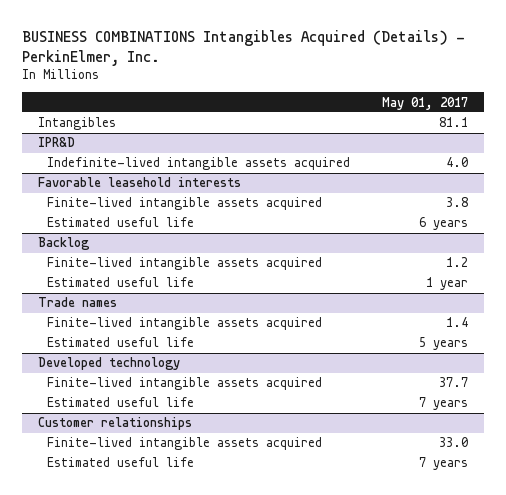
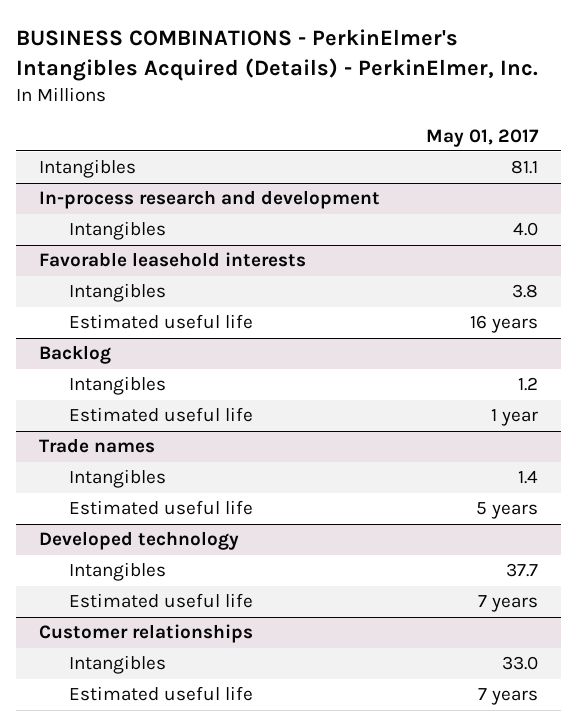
[21,29,465,66] BUSINESS COMBINATIONS Intangibles Acquired (Details) - PerkinElmer, Inc. -> [15,29,538,82] BUSINESS COMBINATIONS - PerkinElmer's Intangibles Acquired (Details) - PerkinElmer, Inc.
[47,157,351,171] Indefinite-lived intangible assets acquired -> none
[37,137,75,148] IPR&D -> [38,190,380,210] In-process research and development
none -> [69,221,167,241] Intangibles
[47,197,323,211] Finite-lived intangible assets acquired -> none
none -> [69,283,167,303] Intangibles
[419,217,469,231] 6 years -> [469,315,538,334] 16 years
[47,257,323,271] Finite-lived intangible assets acquired -> none
none -> [69,376,167,396] Intangibles
[47,317,323,331] Finite-lived intangible assets acquired -> none
none -> [69,469,167,489] Intangibles
[47,377,323,391] Finite-lived intangible assets acquired -> [69,562,167,582] Intangibles
[47,437,323,451] Finite-lived intangible assets acquired -> none
none -> [69,655,167,675] Intangibles

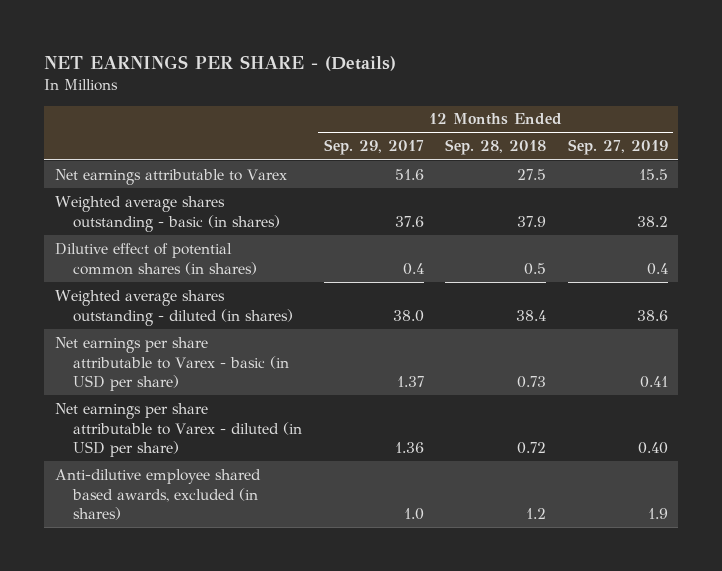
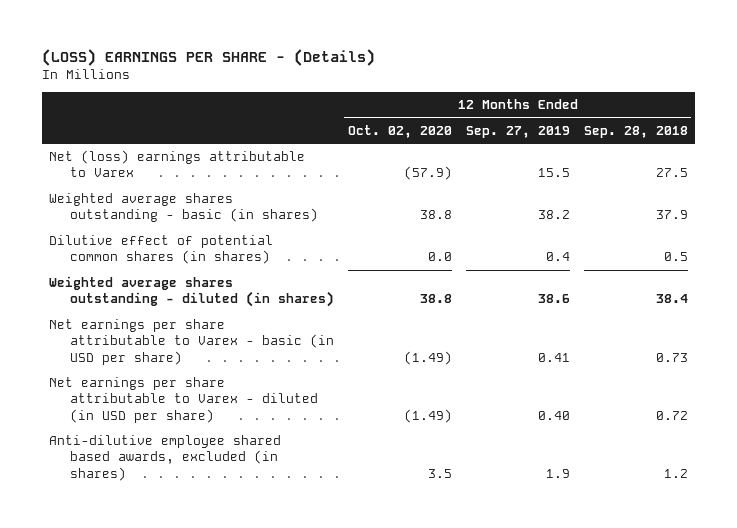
[44,54,397,71] NET EARNINGS PER SHARE - (Details) -> [42,48,376,66] (LOSS) EARNINGS PER SHARE - (Details)
[323,139,424,156] Sep. 29, 2017 -> none
none -> [347,124,452,138] Oct. 02, 2020
[54,168,287,185] Net earnings attributable to Varex -> [49,150,306,178] Net (loss) earnings attributable to Varex

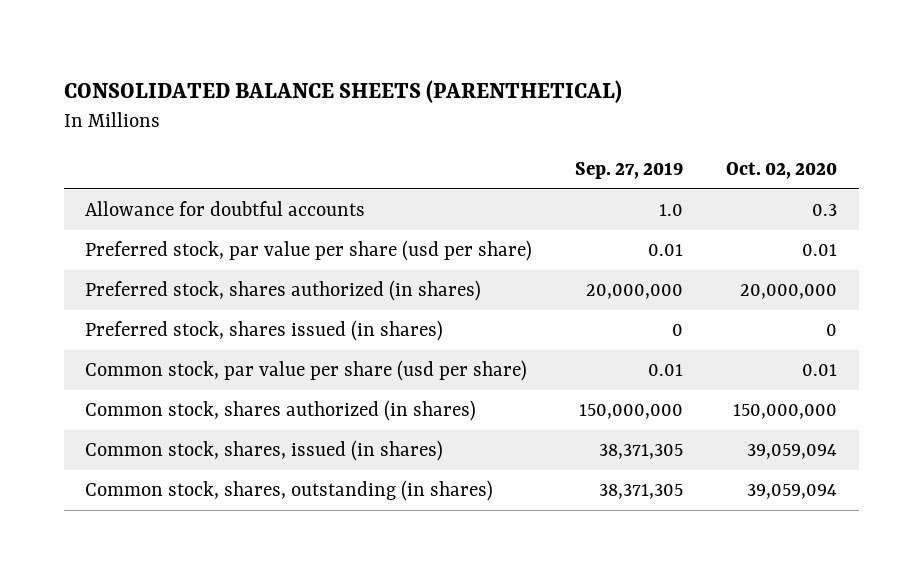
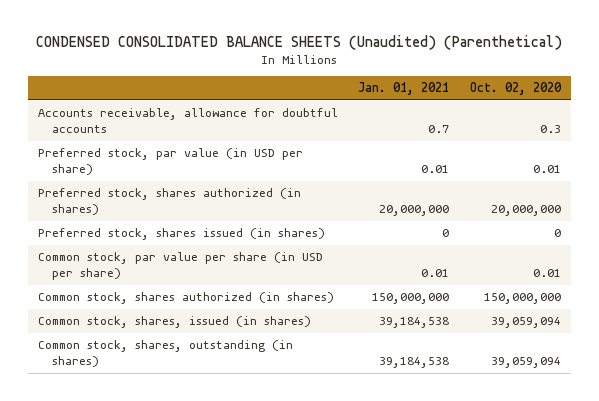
[63,79,622,103] CONSOLIDATED BALANCE SHEETS (PARENTHETICAL) -> [36,34,563,50] CONDENSED CONSOLIDATED BALANCE SHEETS (Unaudited) (Parenthetical)
[575,161,684,179] Sep. 27, 2019 -> none
none -> [358,82,450,96] Jan. 01, 2021
[85,201,366,217] Allowance for doubtful accounts -> [37,108,338,133] Accounts receivable, allowance for doubtful accounts
[85,240,533,262] Preferred stock, par value per share (usd per share) -> [37,148,303,175] Preferred stock, par value (in USD per share)
[85,360,528,382] Common stock, par value per share (usd per share) -> [37,252,323,280] Common stock, par value per share (in USD per share)

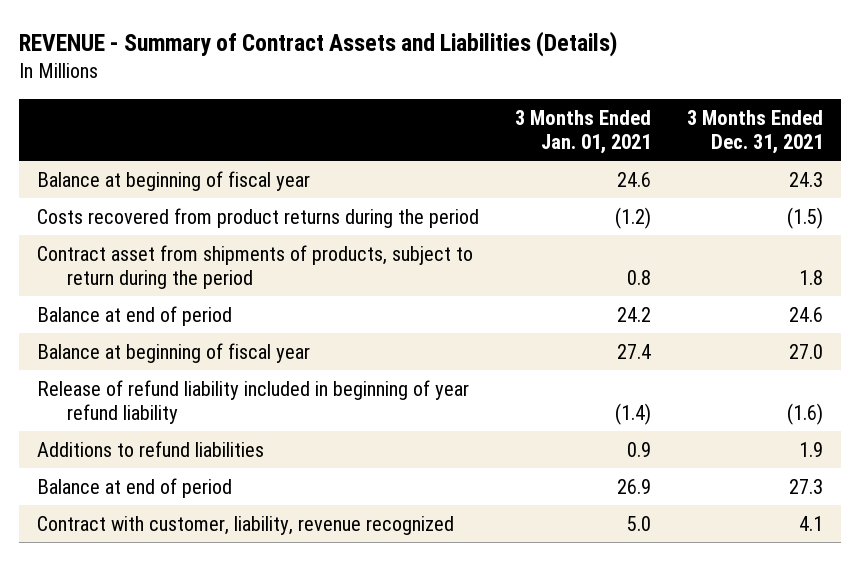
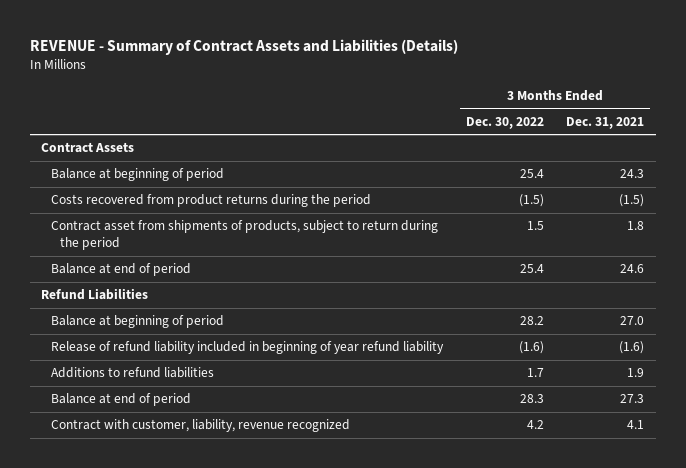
[514,109,651,154] 3 Months Ended Jan. 01, 2021 -> none
none -> [465,116,544,129] Dec. 30, 2022
none -> [41,142,135,154] Contract Assets
[36,170,310,191] Balance at beginning of fiscal year -> [50,168,224,182] Balance at beginning of period
none -> [41,288,149,301] Refund Liabilities
[36,342,310,363] Balance at beginning of fiscal year -> [50,315,224,329] Balance at beginning of period

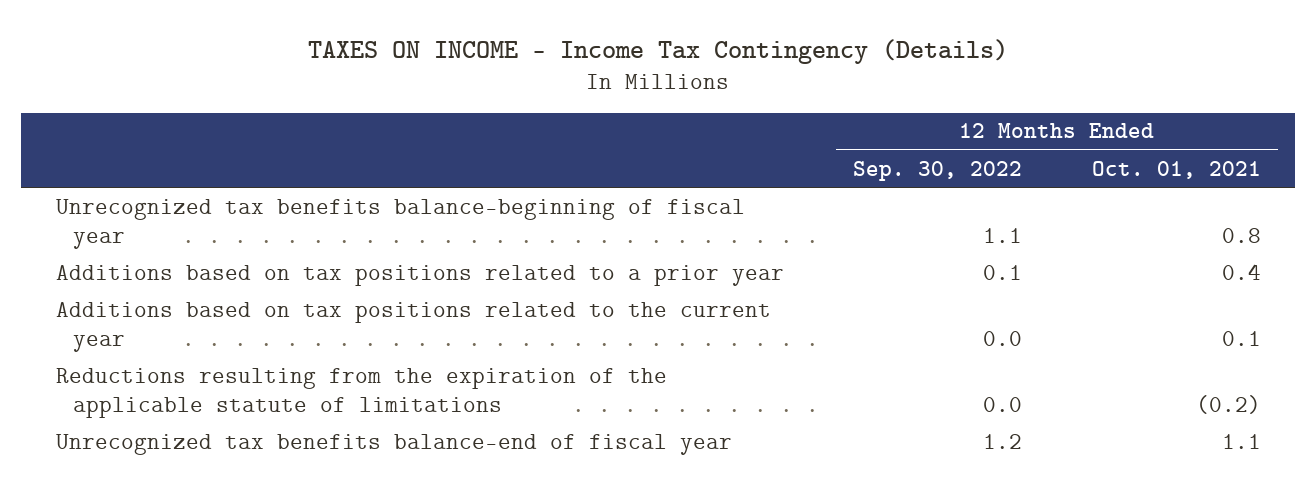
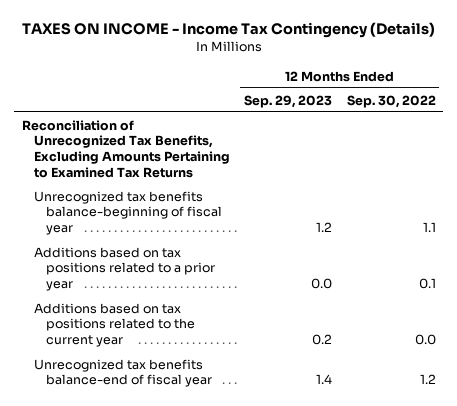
[1091,160,1261,179] Oct. 01, 2021 -> none
none -> [244,94,333,108] Sep. 29, 2023
none -> [21,119,230,179] Reconciliation of Unrecognized Tax Benefits, Excluding Amounts Pertaining to Examined Tax Returns
[55,367,667,418] Reductions resulting from the expiration of the applicable statute of limitations -> none

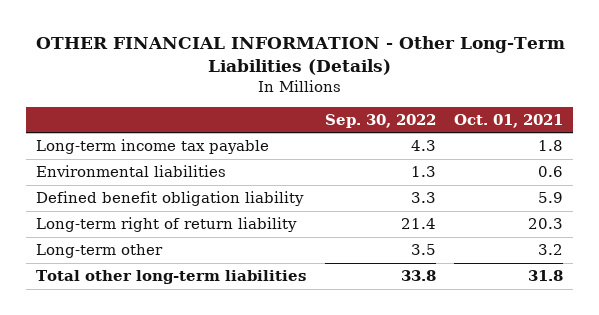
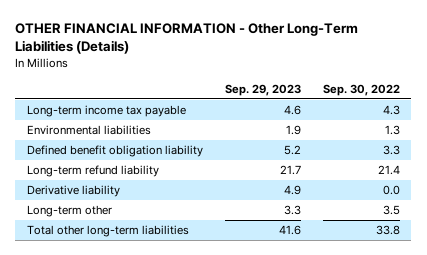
[454,113,564,128] Oct. 01, 2021 -> none
none -> [224,83,301,96] Sep. 29, 2023
[35,217,297,233] Long-term right of return liability -> [26,165,159,178] Long-term refund liability
none -> [26,185,120,198] Derivative liability

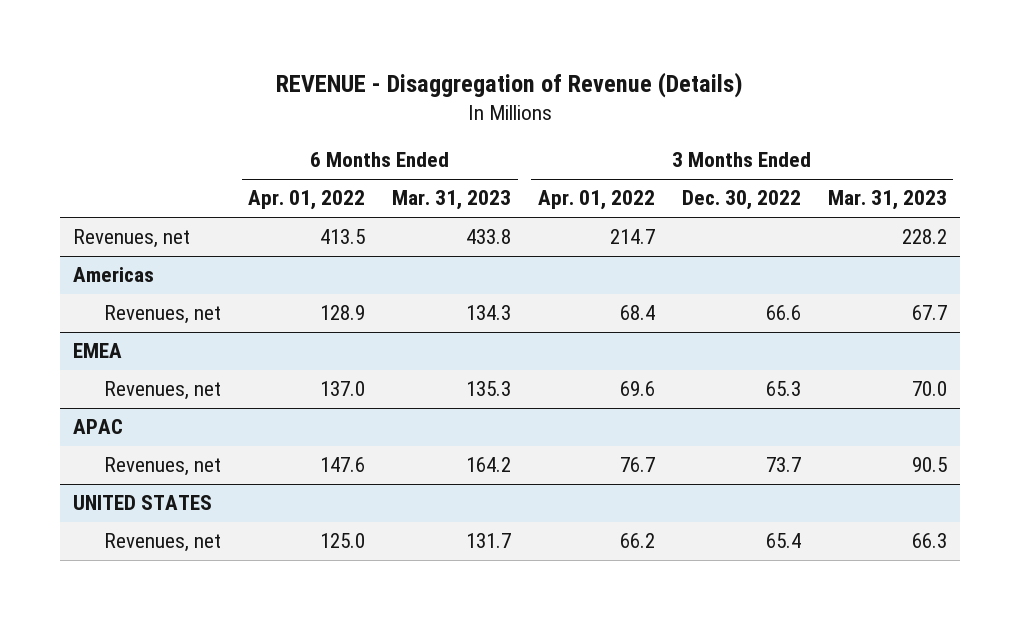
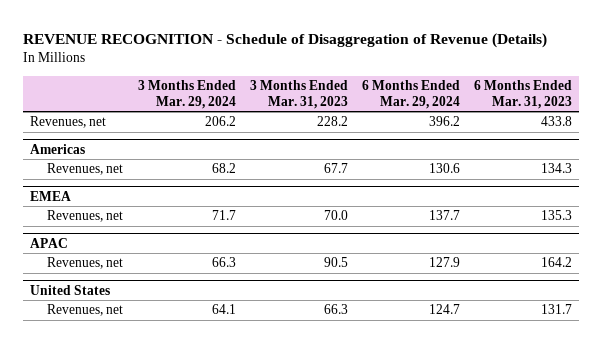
[275,72,743,99] REVENUE - Disaggregation of Revenue (Details) -> [23,33,548,49] REVENUE RECOGNITION - Schedule of Disaggregation of Revenue (Details)
[248,190,366,211] Apr. 01, 2022 -> none
[538,190,656,211] Apr. 01, 2022 -> none
[681,190,801,211] Dec. 30, 2022 -> none
none -> [137,80,236,110] 3 Months Ended Mar. 29, 2024
none -> [361,80,460,110] 6 Months Ended Mar. 29, 2024
[73,495,213,511] UNITED STATES -> [30,285,111,296] United States

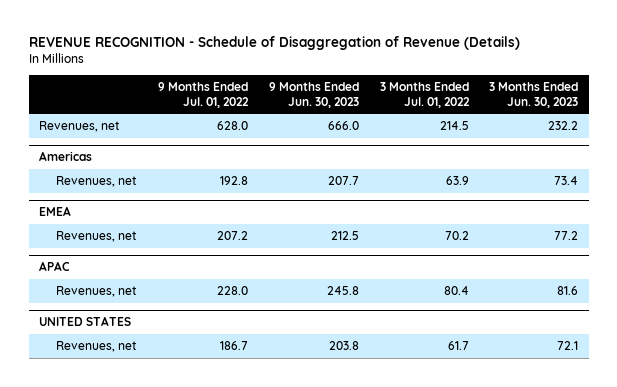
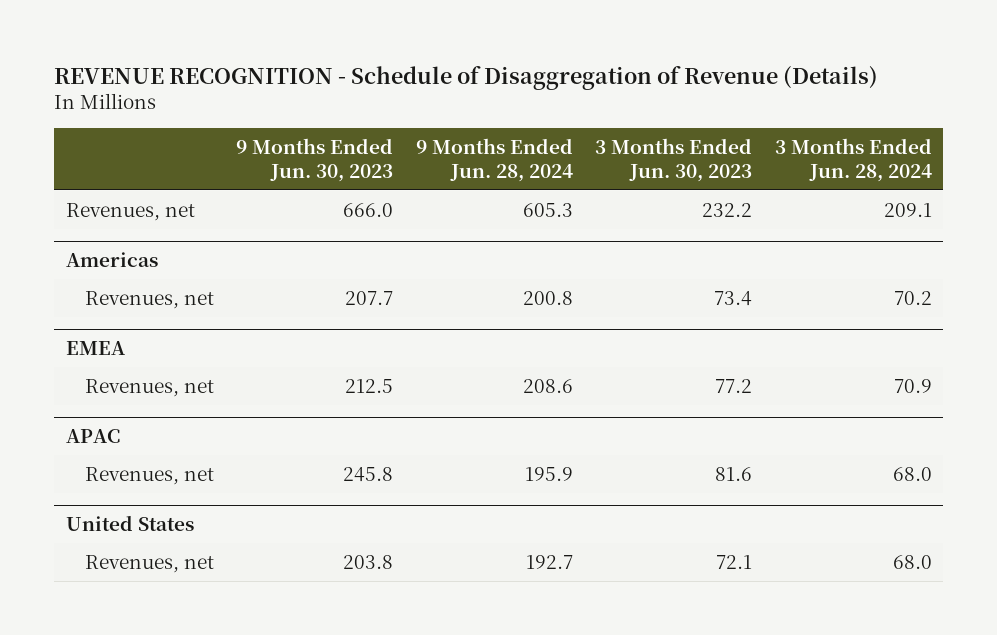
[158,82,250,108] 9 Months Ended Jul. 01, 2022 -> none
[379,82,470,108] 3 Months Ended Jul. 01, 2022 -> none
none -> [415,137,573,183] 9 Months Ended Jun. 28, 2024
none -> [774,137,932,183] 3 Months Ended Jun. 28, 2024
[39,316,132,327] UNITED STATES -> [65,514,194,531] United States

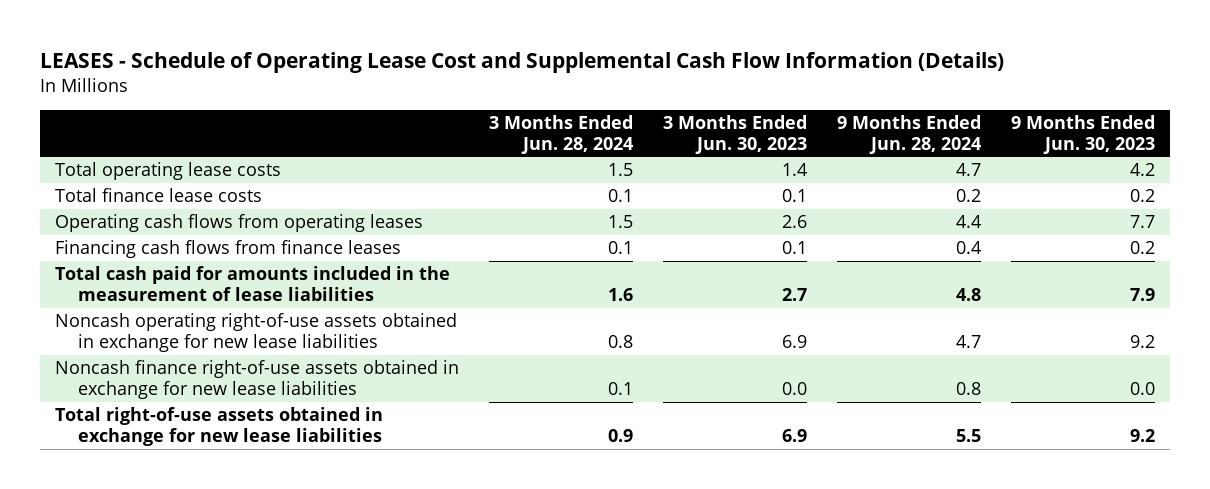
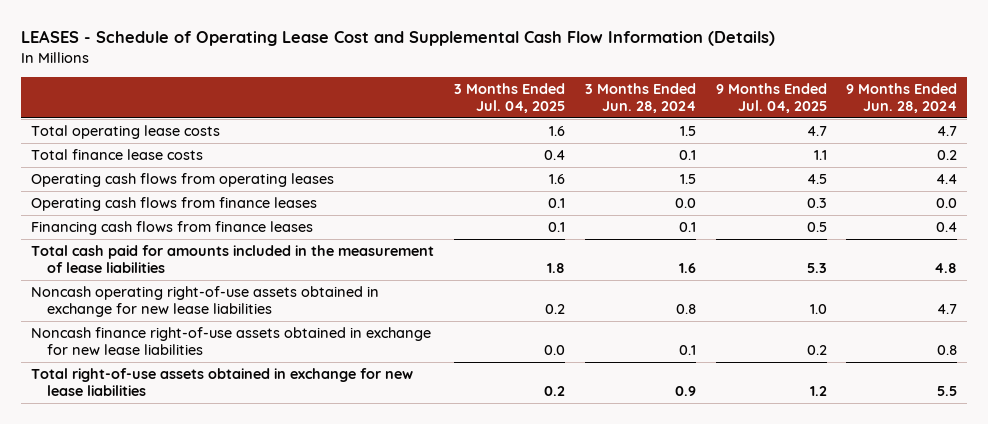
[663,114,808,154] 3 Months Ended Jun. 30, 2023 -> none
[1010,114,1155,154] 9 Months Ended Jun. 30, 2023 -> none
none -> [453,83,565,113] 3 Months Ended Jul. 04, 2025
none -> [715,83,827,113] 9 Months Ended Jul. 04, 2025
none -> [30,197,317,212] Operating cash flows from finance leases

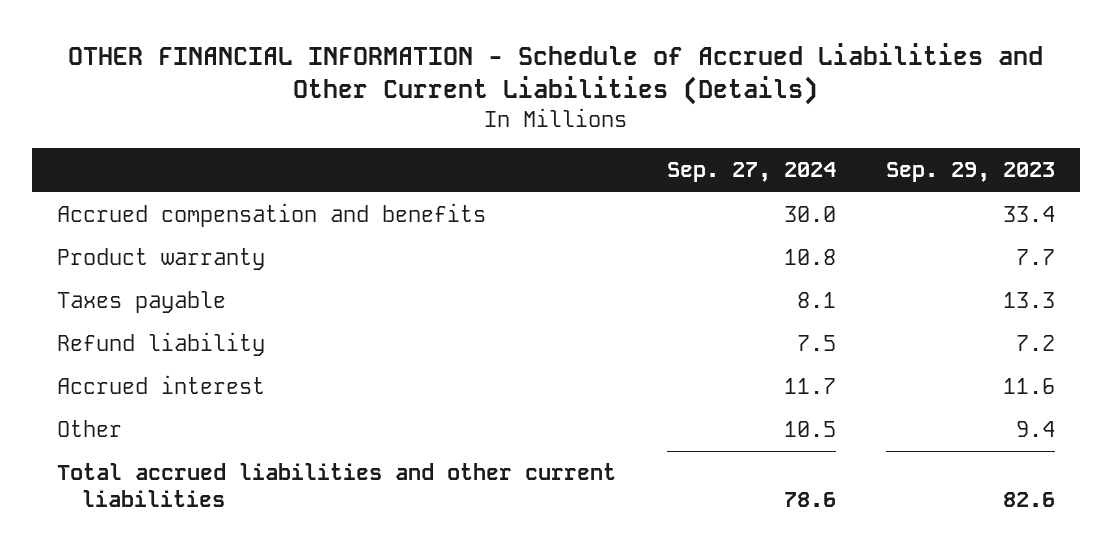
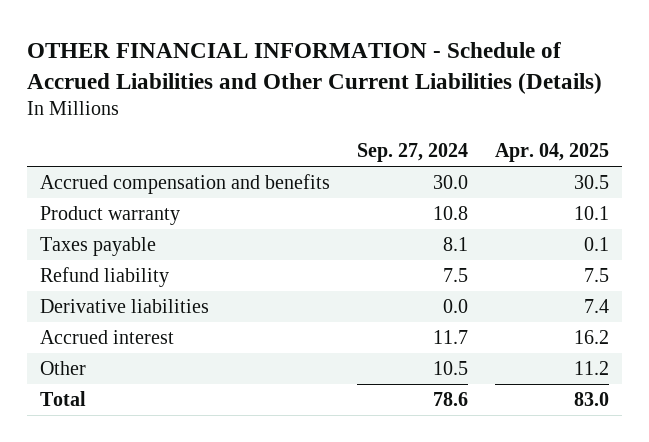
[886,162,1056,183] Sep. 29, 2023 -> none
none -> [494,143,609,163] Apr. 04, 2025
none -> [40,298,210,313] Derivative liabilities
[57,463,617,508] Total accrued liabilities and other current liabilities -> [40,390,87,406] Total

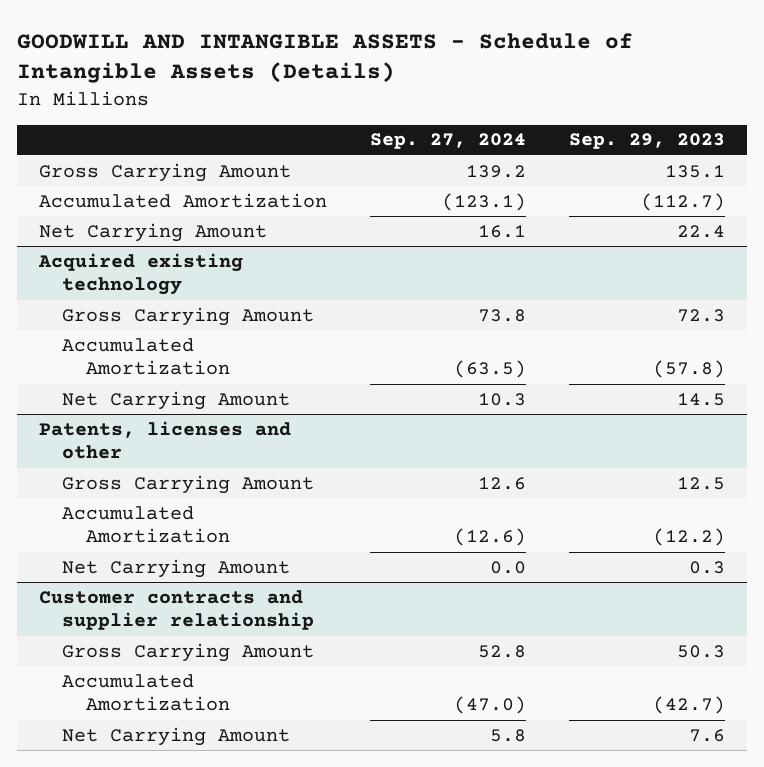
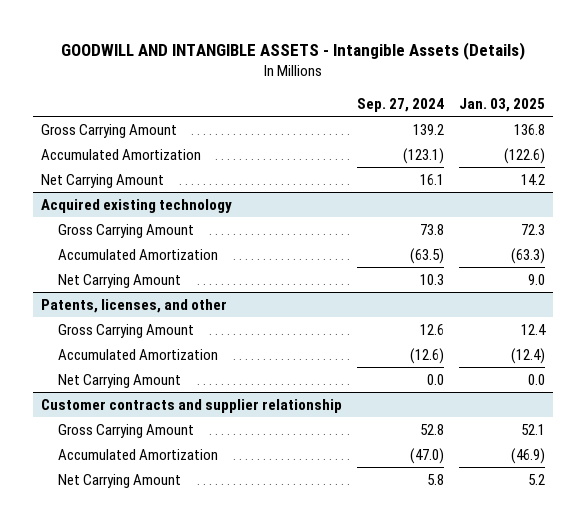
[16,32,633,84] GOODWILL AND INTANGIBLE ASSETS - Schedule of Intangible Assets (Details) -> [61,42,526,61] GOODWILL AND INTANGIBLE ASSETS - Intangible Assets (Details)
[569,133,726,150] Sep. 29, 2023 -> none
none -> [459,97,546,112] Jan. 03, 2025
[38,420,291,460] Patents, licenses and other -> [40,298,227,313] Patents, licenses, and other

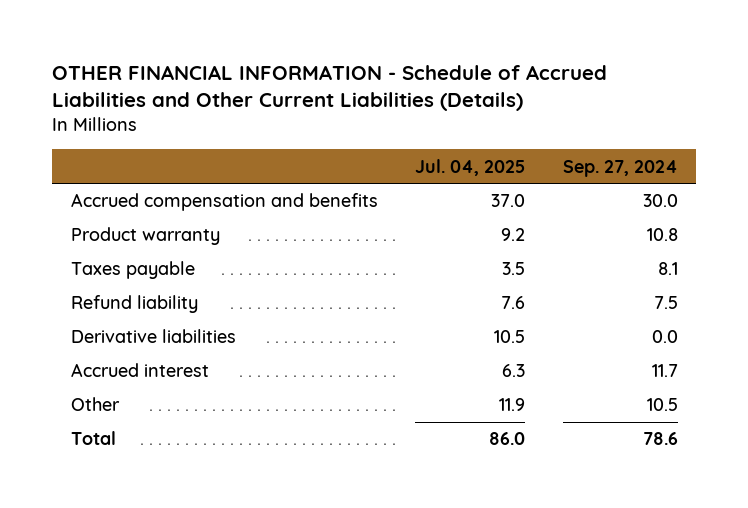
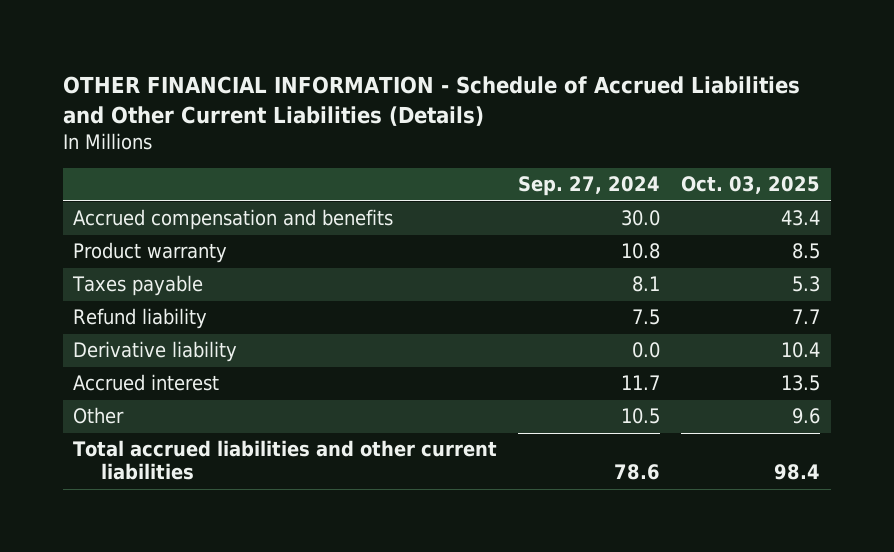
[415,158,526,176] Jul. 04, 2025 -> none
none -> [681,176,821,195] Oct. 03, 2025
[70,329,236,344] Derivative liabilities -> [73,341,238,363] Derivative liability
[70,431,116,446] Total -> [73,440,498,481] Total accrued liabilities and other current liabilities

